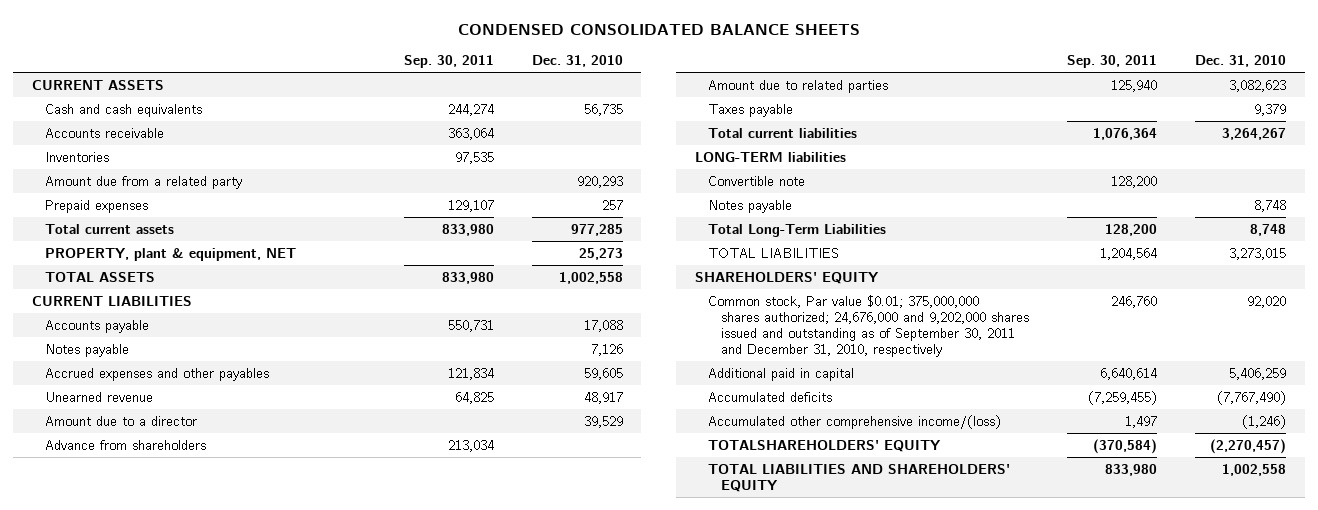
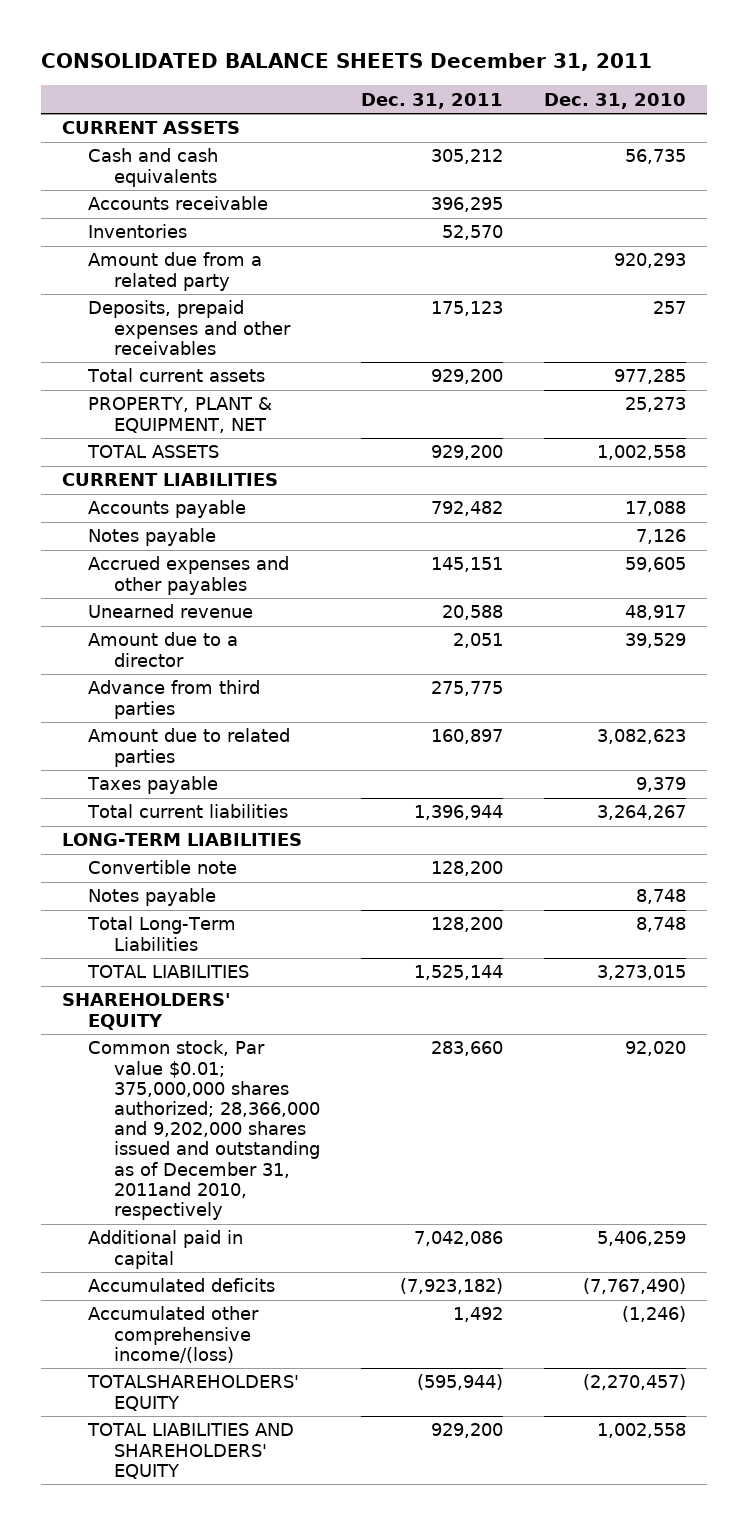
[457,23,860,35] CONDENSED CONSOLIDATED BALANCE SHEETS -> [41,52,653,71] CONSOLIDATED BALANCE SHEETS December 31, 2011
[403,55,494,69] Sep. 30, 2011 -> none
none -> [361,92,504,109] Dec. 31, 2011
[44,199,148,213] Prepaid expenses -> [87,300,291,355] Deposits, prepaid expenses and other receivables
[44,247,296,261] PROPERTY, plant & equipment, NET -> [87,397,272,433] PROPERTY, PLANT & EQUIPMENT, NET
[44,439,206,450] Advance from shareholders -> none
none -> [87,680,260,719] Advance from third parties
[695,151,847,162] LONG-TERM liabilities -> [61,833,302,847] LONG-TERM LIABILITIES
[708,294,1030,358] Common stock, Par value $0.01; 375,000,000 shares authorized; 24,676,000 and 9,202,000 shares issued and outstanding as of September 30, 2011 and December 31, 2010, respectively -> [87,1040,320,1220] Common stock, Par value $0.01; 375,000,000 shares authorized; 28,366,000 and 9,202,000 shares issued and outstanding as of December 31, 2011and 2010, respectively

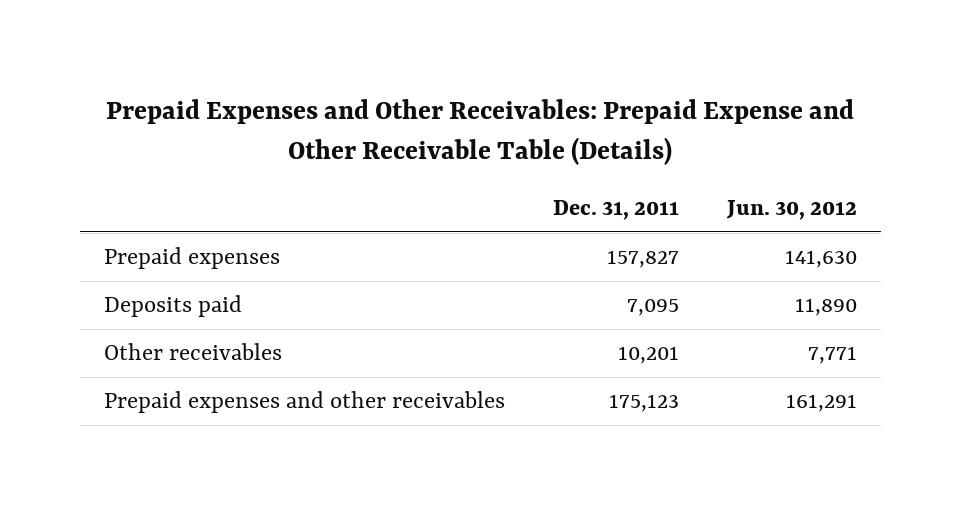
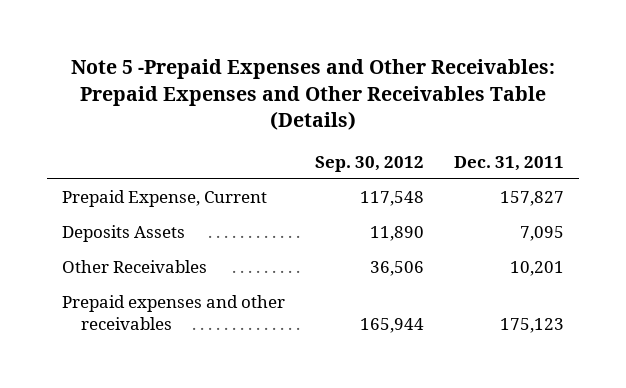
[106,99,855,165] Prepaid Expenses and Other Receivables: Prepaid Expense and Other Receivable Table (Details) -> [70,58,555,131] Note 5 -Prepaid Expenses and Other Receivables: Prepaid Expenses and Other Receivables Table (Details)
[726,200,858,221] Jun. 30, 2012 -> none
none -> [314,155,424,172] Sep. 30, 2012
[103,247,280,270] Prepaid expenses -> [62,190,268,208] Prepaid Expense, Current
[103,295,242,318] Deposits paid -> [62,225,186,243] Deposits Assets
[103,343,282,361] Other receivables -> [62,260,208,274] Other Receivables

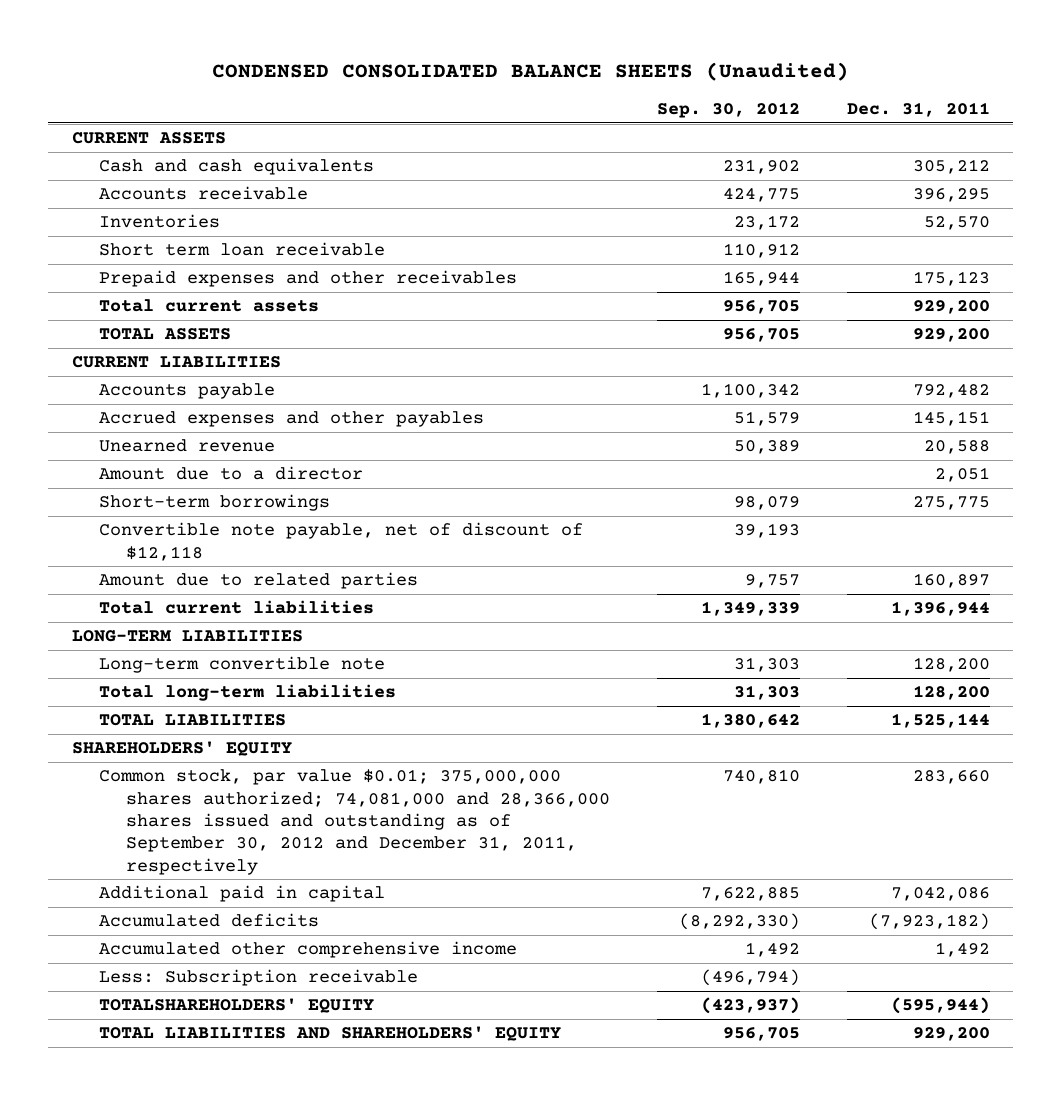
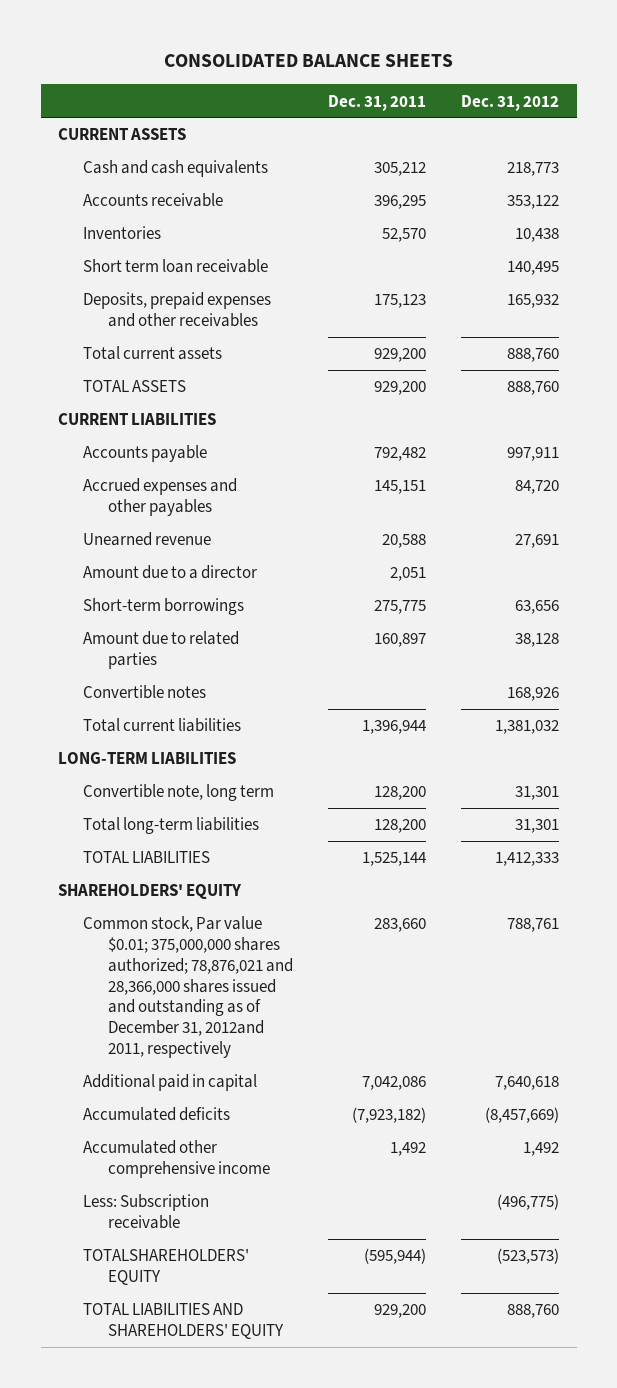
[211,61,849,81] CONDENSED CONSOLIDATED BALANCE SHEETS (Unaudited) -> [163,54,453,68] CONSOLIDATED BALANCE SHEETS
[656,102,800,119] Sep. 30, 2012 -> none
none -> [461,94,560,111] Dec. 31, 2012
[98,270,517,288] Prepaid expenses and other receivables -> [82,292,271,327] Deposits, prepaid expenses and other receivables
[98,522,583,561] Convertible note payable, net of discount of $12,118 -> none
none -> [82,685,206,700] Convertible notes
[98,656,385,674] Long-term convertible note -> [82,784,274,802] Convertible note, long term
[98,769,610,875] Common stock, par value $0.01; 375,000,000 shares authorized; 74,081,000 and 28,366,000 shares issued and outstanding as of September 30, 2012 and December 31, 2011, respectively -> [82,916,293,1058] Common stock, Par value $0.01; 375,000,000 shares authorized; 78,876,021 and 28,366,000 shares issued and outstanding as of December 31, 2012and 2011, respectively

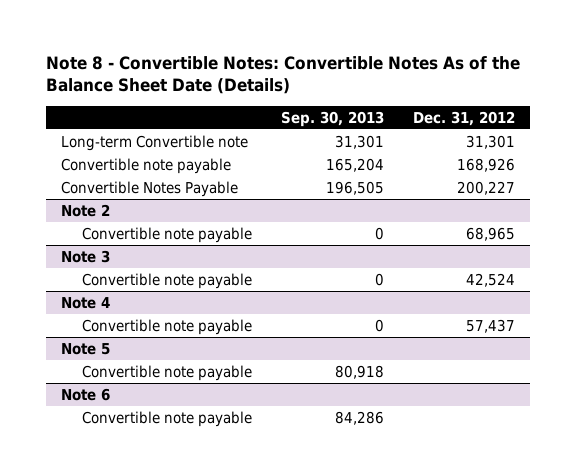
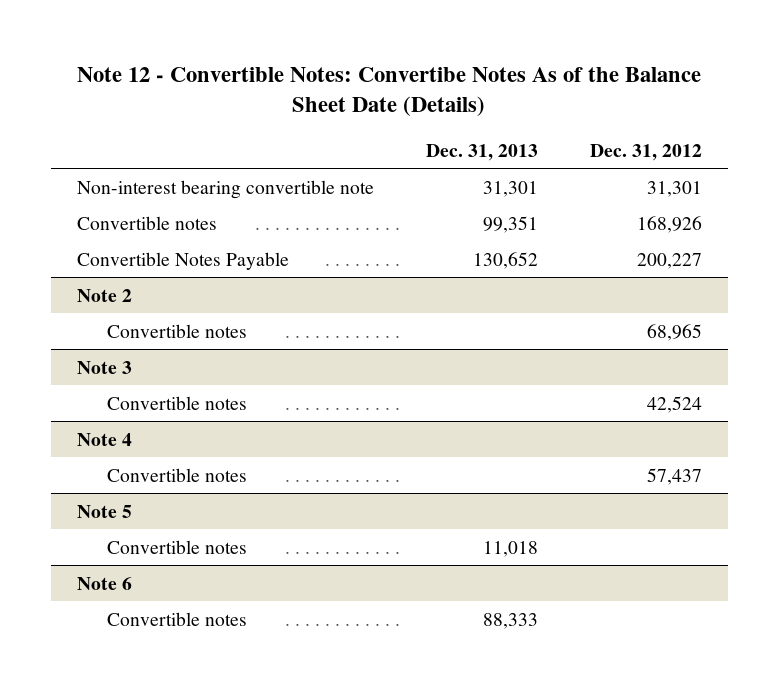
[46,55,521,95] Note 8 - Convertible Notes: Convertible Notes As of the Balance Sheet Date (Details) -> [77,66,702,117] Note 12 - Convertible Notes: Convertibe Notes As of the Balance Sheet Date (Details)
[280,110,384,127] Sep. 30, 2013 -> none
none -> [425,143,538,161] Dec. 31, 2013
[60,134,248,151] Long-term Convertible note -> [76,179,374,199] Non-interest bearing convertible note
[60,157,231,174] Convertible note payable -> [76,215,217,230] Convertible notes
[81,226,252,243] Convertible note payable -> [107,323,248,338] Convertible notes
[81,272,252,289] Convertible note payable -> [107,395,248,410] Convertible notes
[81,318,252,335] Convertible note payable -> [107,467,248,482] Convertible notes
[81,364,252,381] Convertible note payable -> [107,539,248,554] Convertible notes
[81,410,252,427] Convertible note payable -> [107,611,248,626] Convertible notes

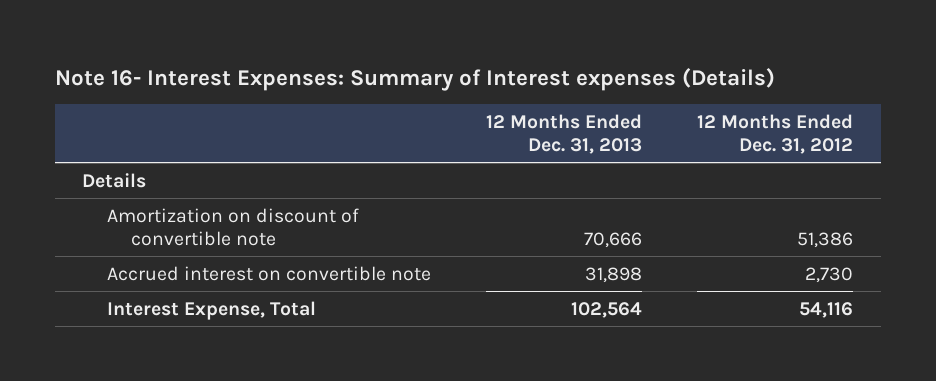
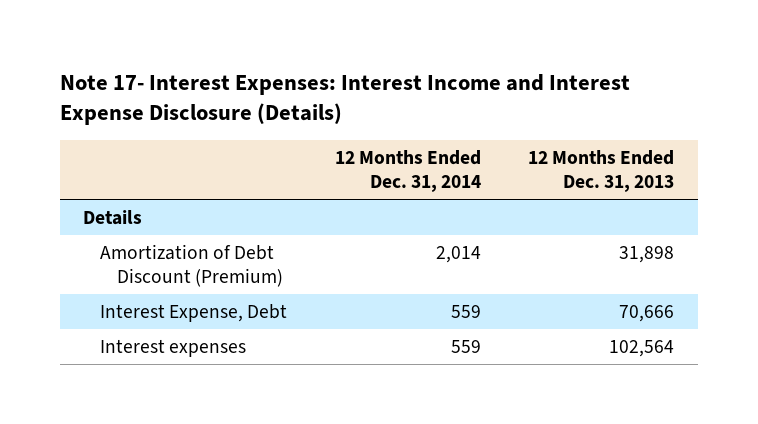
[54,67,775,91] Note 16- Interest Expenses: Summary of Interest expenses (Details) -> [59,74,630,126] Note 17- Interest Expenses: Interest Income and Interest Expense Disclosure (Details)
[697,113,854,154] 12 Months Ended Dec. 31, 2012 -> none
none -> [334,149,481,193] 12 Months Ended Dec. 31, 2014
[106,265,431,281] Accrued interest on convertible note -> none
[106,207,359,246] Amortization on discount of convertible note -> [100,243,284,288] Amortization of Debt Discount (Premium)
[584,231,643,248] 70,666 -> [619,245,675,263] 31,898
none -> [100,303,288,322] Interest Expense, Debt
[106,300,316,320] Interest Expense, Total -> [100,338,247,357] Interest expenses

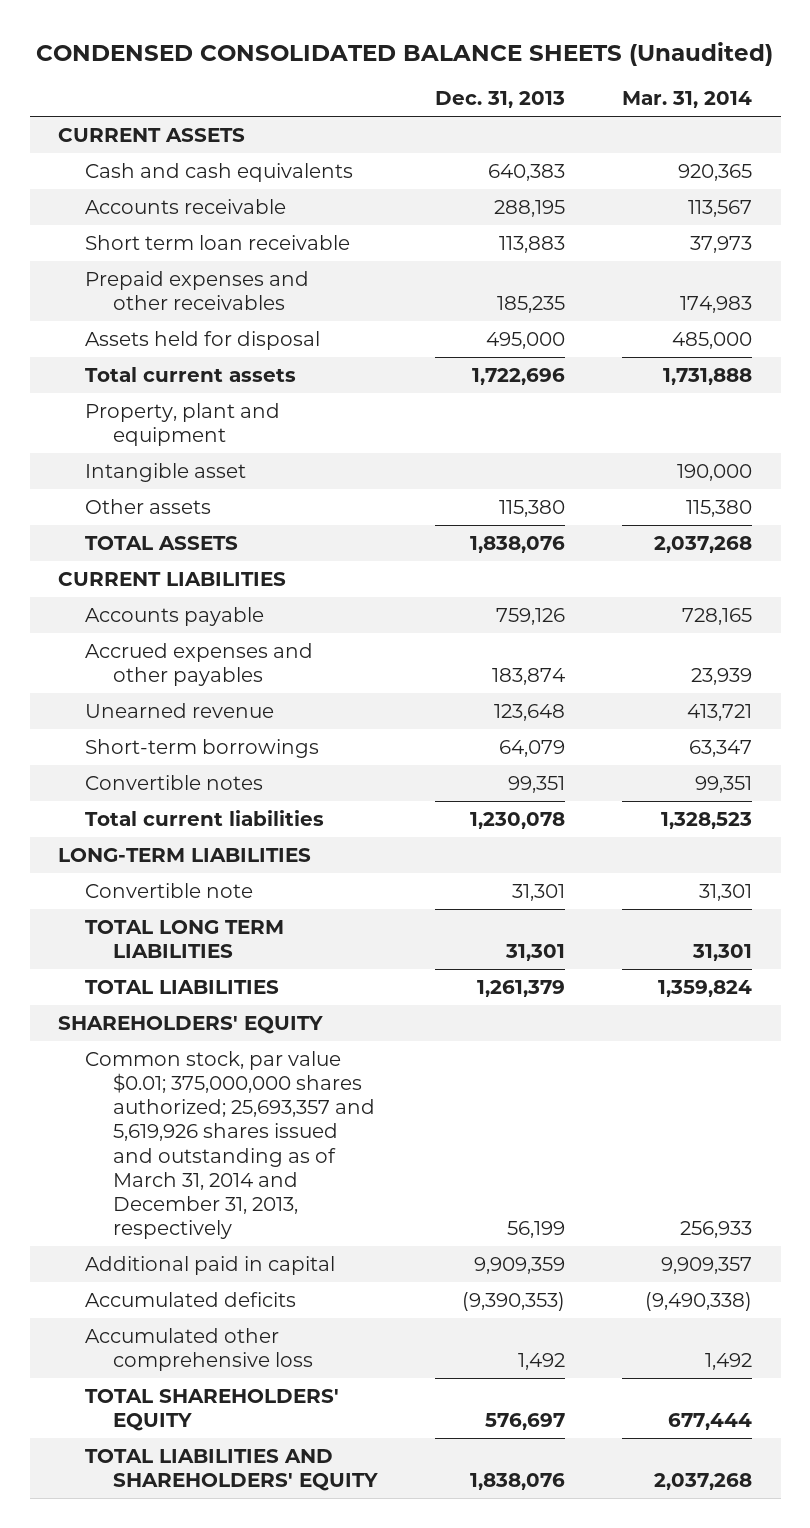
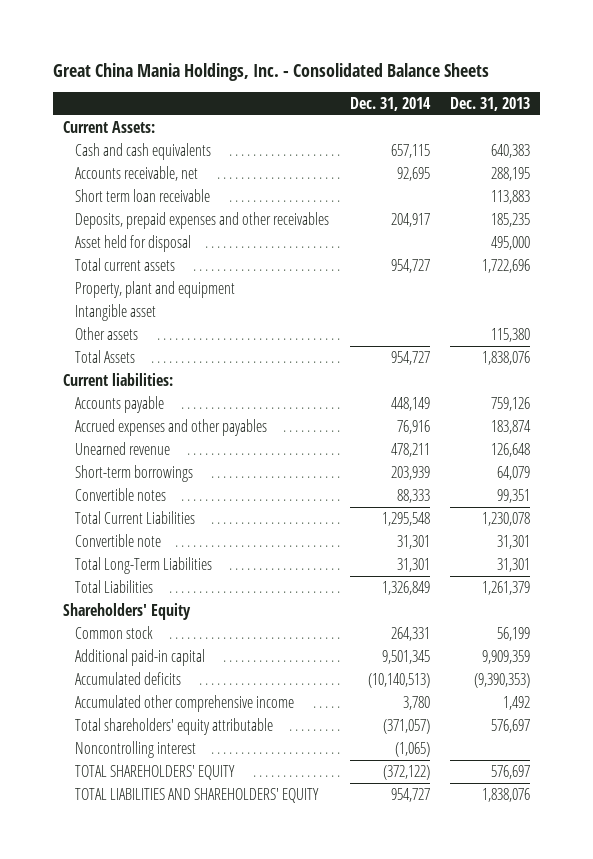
[36,41,774,66] CONDENSED CONSOLIDATED BALANCE SHEETS (Unaudited) -> [53,62,490,81] Great China Mania Holdings, Inc. - Consolidated Balance Sheets
[621,91,752,109] Mar. 31, 2014 -> none
none -> [349,96,431,111] Dec. 31, 2014
[58,127,246,142] CURRENT ASSETS -> [63,120,156,133] Current Assets:
[85,198,287,214] Accounts receivable -> [75,165,199,181] Accounts receivable, net
[85,270,310,310] Prepaid expenses and other receivables -> [75,211,330,229] Deposits, prepaid expenses and other receivables
[85,330,321,350] Assets held for disposal -> [75,234,192,252] Asset held for disposal
[85,535,239,550] TOTAL ASSETS -> [75,349,136,363] Total Assets
[58,571,287,586] CURRENT LIABILITIES -> [63,372,174,386] Current liabilities:
[493,703,565,721] 123,648 -> [490,442,530,457] 126,648
[58,847,312,862] LONG-TERM LIABILITIES -> none
[85,809,325,826] Total current liabilities -> [75,510,196,524] Total Current Liabilities
[85,919,285,958] TOTAL LONG TERM LIABILITIES -> [75,556,213,574] Total Long-Term Liabilities
[85,979,280,994] TOTAL LIABILITIES -> [75,579,154,593] Total Liabilities
[58,1015,324,1034] SHAREHOLDERS' EQUITY -> [63,602,192,620] Shareholders' Equity
[85,1050,375,1240] Common stock, par value $0.01; 375,000,000 shares authorized; 25,693,357 and 5,619,926 shares issued and outstanding as of March 31, 2014 and December 31, 2013, respectively -> [75,625,154,639] Common stock
[85,1255,336,1275] Additional paid in capital -> [75,648,206,666] Additional paid-in capital
[85,1327,313,1371] Accumulated other comprehensive loss -> [75,694,295,712] Accumulated other comprehensive income
none -> [75,717,274,735] Total shareholders' equity attributable
none -> [75,740,197,758] Noncontrolling interest

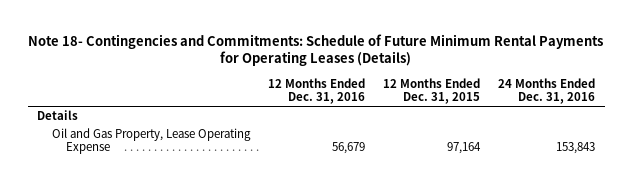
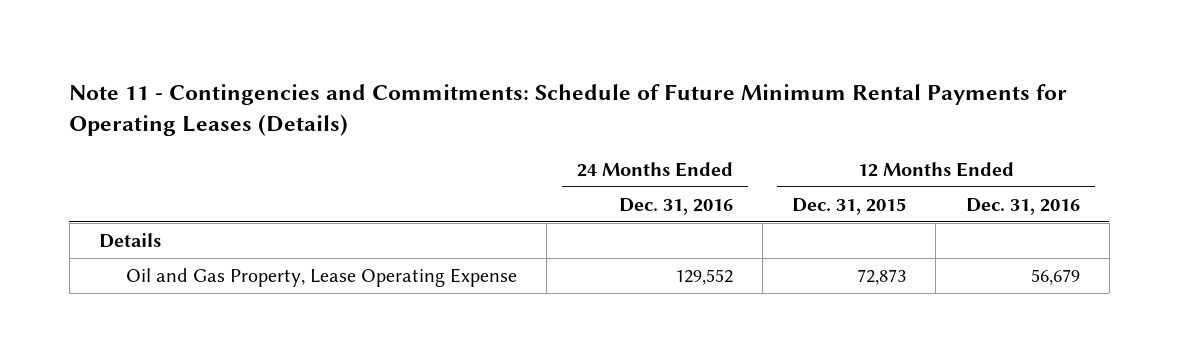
[28,33,604,67] Note 18- Contingencies and Commitments: Schedule of Future Minimum Rental Payments for Operating Leases (Details) -> [69,84,1068,137] Note 11 - Contingencies and Commitments: Schedule of Future Minimum Rental Payments for Operating Leases (Details)
[447,142,482,155] 97,164 -> [857,269,907,286] 72,873
[556,142,596,155] 153,843 -> [674,269,733,286] 129,552

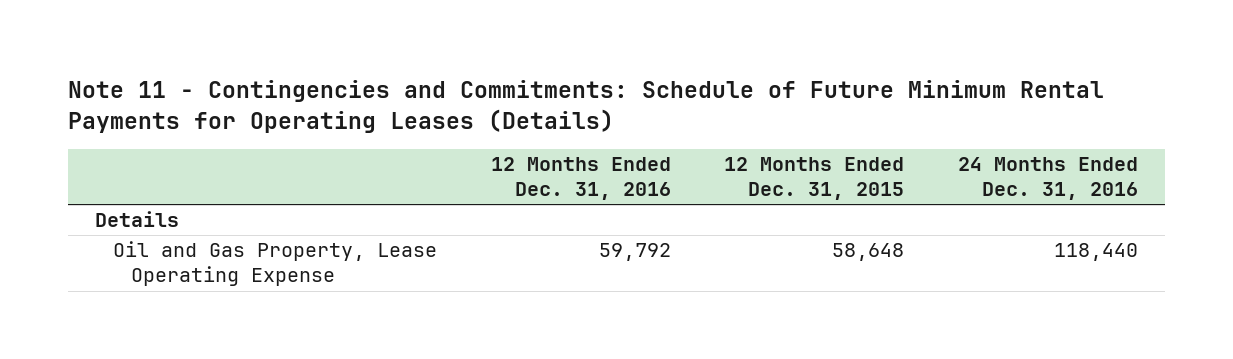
[674,269,733,286] 129,552 -> [1054,243,1139,262] 118,440
[857,269,907,286] 72,873 -> [832,243,905,262] 58,648
[1030,269,1080,286] 56,679 -> [598,243,671,262] 59,792

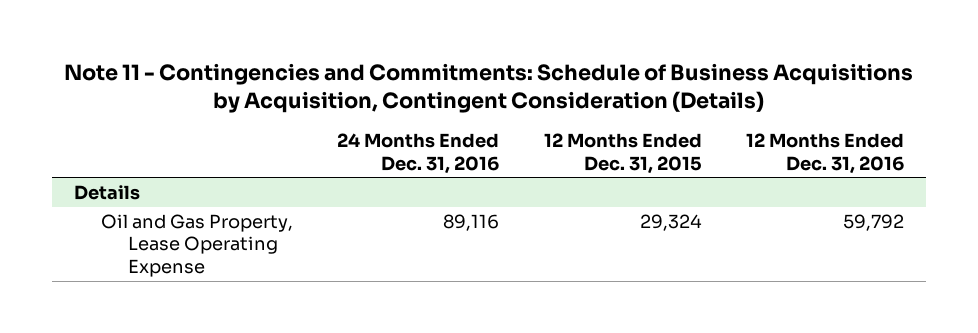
[67,80,1104,134] Note 11 - Contingencies and Commitments: Schedule of Future Minimum Rental Payments for Operating Leases (Details) -> [63,62,913,114] Note 11 - Contingencies and Commitments: Schedule of Business Acquisitions by Acquisition, Contingent Consideration (Details)
[832,243,905,262] 58,648 -> [639,213,702,231] 29,324
[1054,243,1139,262] 118,440 -> [443,213,500,231] 89,116

